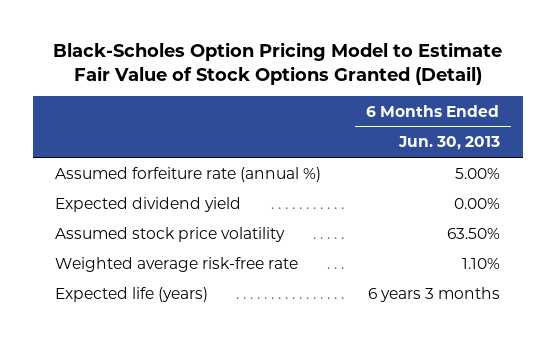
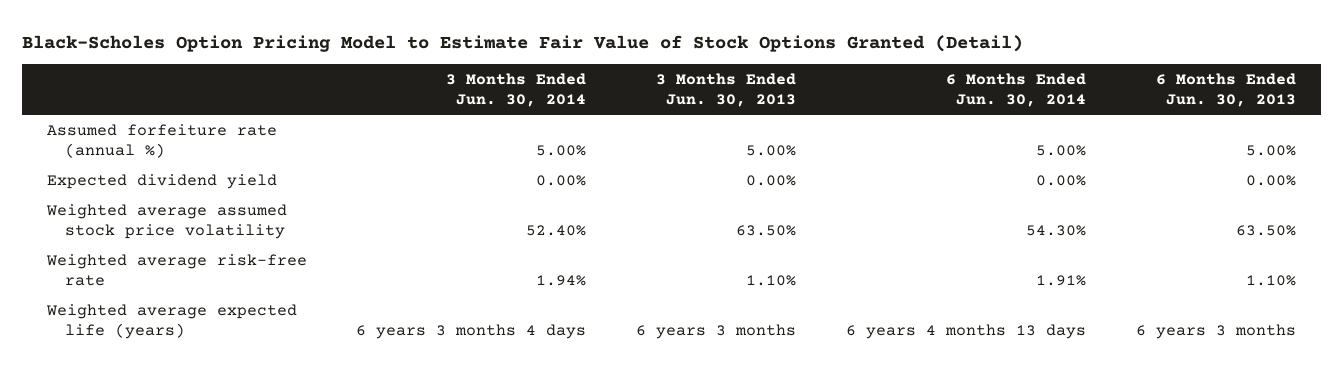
none -> [446,72,587,108] 3 Months Ended Jun. 30, 2014
none -> [656,72,797,108] 3 Months Ended Jun. 30, 2013
none -> [946,72,1087,108] 6 Months Ended Jun. 30, 2014
[55,226,286,242] Assumed stock price volatility -> [45,203,287,239] Weighted average assumed stock price volatility
[55,286,209,302] Expected life (years) -> [45,303,297,339] Weighted average expected life (years)

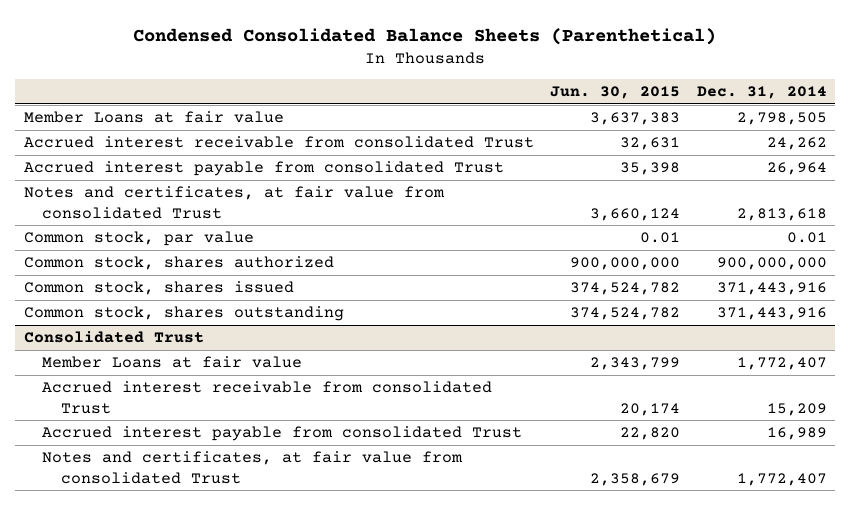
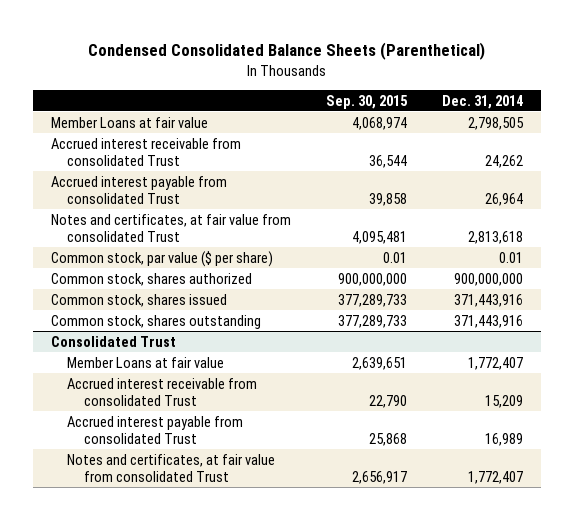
[550,86,681,100] Jun. 30, 2015 -> none
none -> [326,94,409,109] Sep. 30, 2015
[23,231,254,247] Common stock, par value -> [51,250,274,267] Common stock, par value ($ per share)

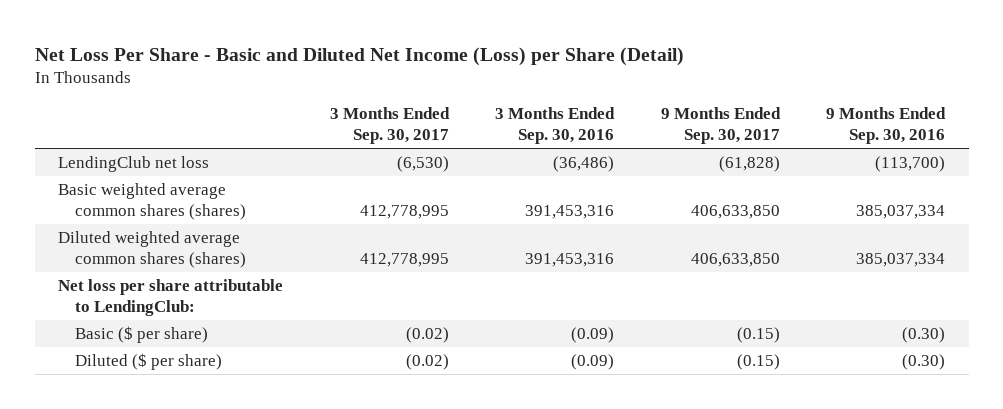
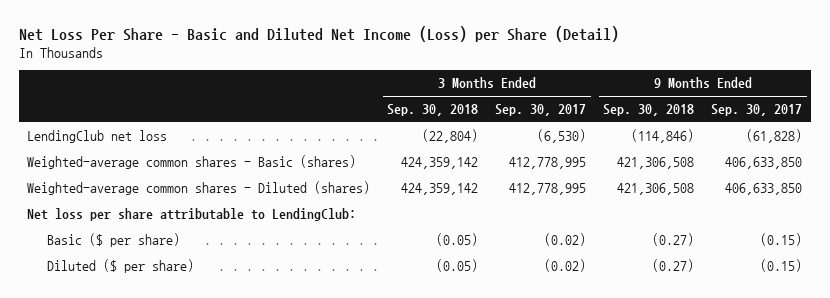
[495,107,616,144] 3 Months Ended Sep. 30, 2016 -> none
[826,107,947,144] 9 Months Ended Sep. 30, 2016 -> none
none -> [387,104,479,117] Sep. 30, 2018
none -> [603,104,695,117] Sep. 30, 2018
[57,183,246,220] Basic weighted average common shares (shares) -> [27,155,357,170] Weighted-average common shares - Basic (shares)
[57,231,246,268] Diluted weighted average common shares (shares) -> [27,181,371,196] Weighted-average common shares - Diluted (shares)

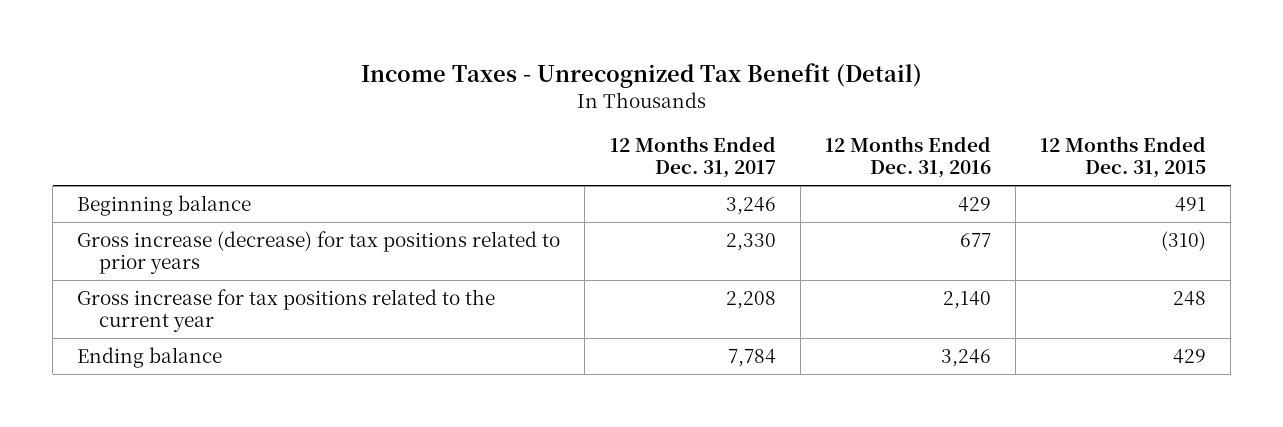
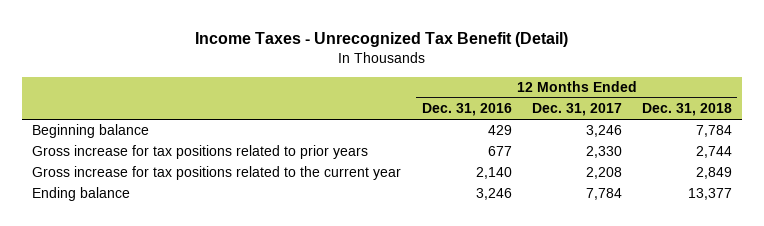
[1039,135,1206,179] 12 Months Ended Dec. 31, 2015 -> none
none -> [641,103,732,117] Dec. 31, 2018
[77,230,561,275] Gross increase (decrease) for tax positions related to prior years -> [32,145,369,160] Gross increase for tax positions related to prior years

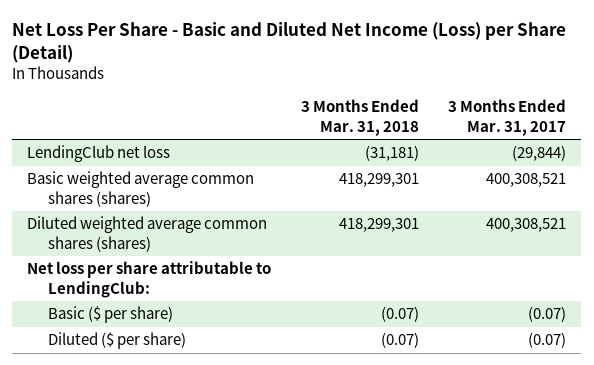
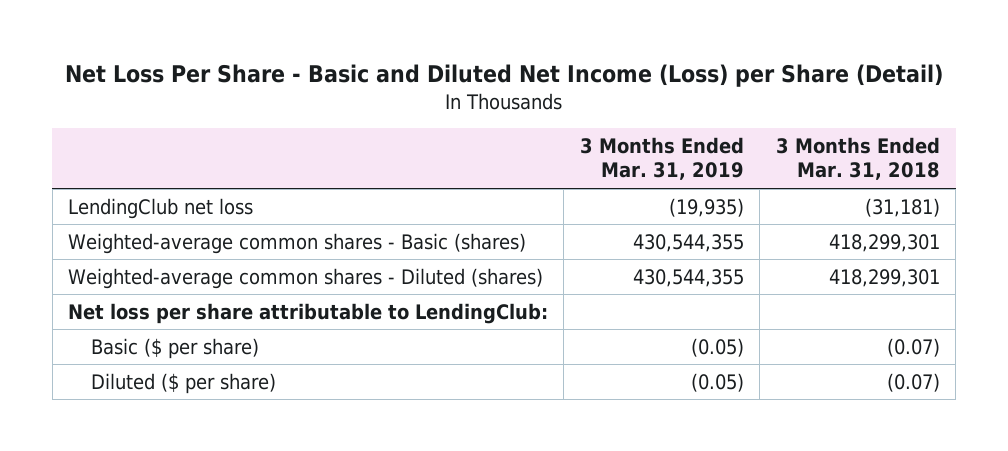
[448,99,567,136] 3 Months Ended Mar. 31, 2017 -> none
none -> [579,137,744,181] 3 Months Ended Mar. 31, 2019
[27,171,255,207] Basic weighted average common shares (shares) -> [67,232,526,254] Weighted-average common shares - Basic (shares)
[27,216,268,252] Diluted weighted average common shares (shares) -> [67,267,543,289] Weighted-average common shares - Diluted (shares)

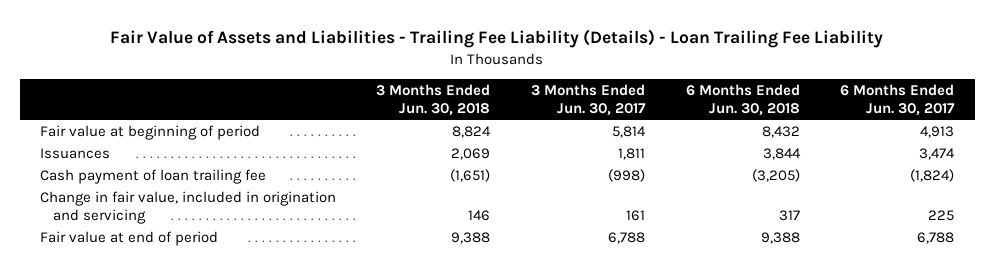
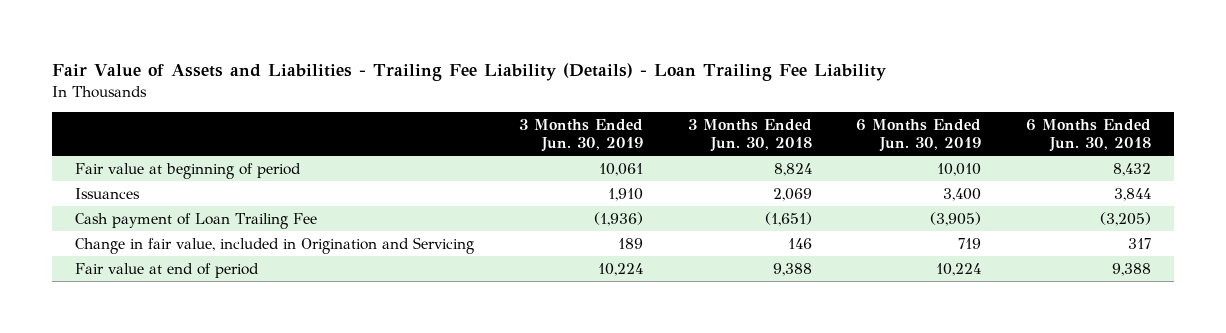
[531,83,647,116] 3 Months Ended Jun. 30, 2017 -> none
[840,83,956,116] 6 Months Ended Jun. 30, 2017 -> none
none -> [518,118,643,153] 3 Months Ended Jun. 30, 2019
none -> [856,118,982,153] 6 Months Ended Jun. 30, 2019
[39,168,266,184] Cash payment of loan trailing fee -> [74,212,317,229] Cash payment of Loan Trailing Fee
[39,190,336,224] Change in fair value, included in origination and servicing -> [74,236,474,254] Change in fair value, included in Origination and Servicing

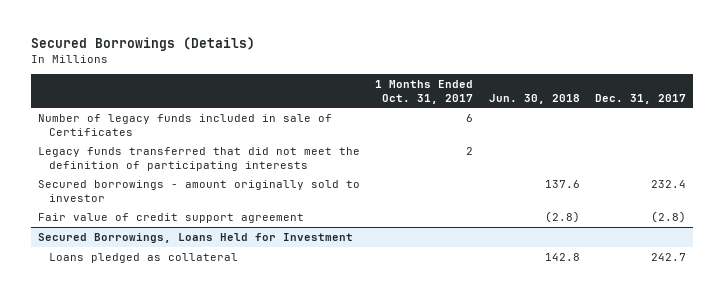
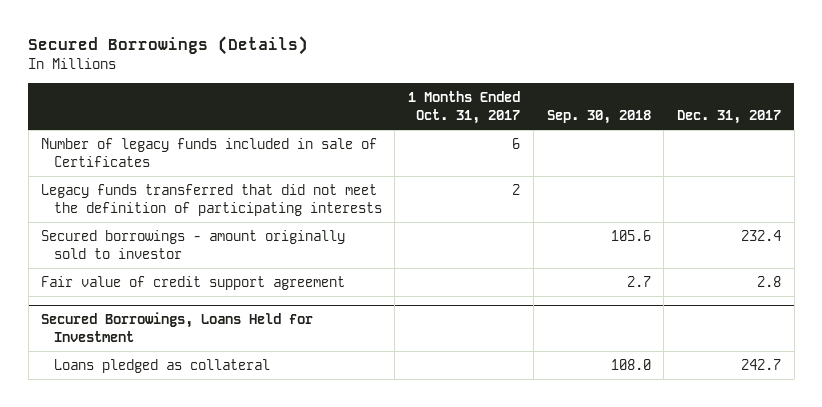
[488,93,580,104] Jun. 30, 2018 -> none
none -> [546,110,651,125] Sep. 30, 2018
[650,210,686,223] (2.8) -> [757,275,782,287] 2.8

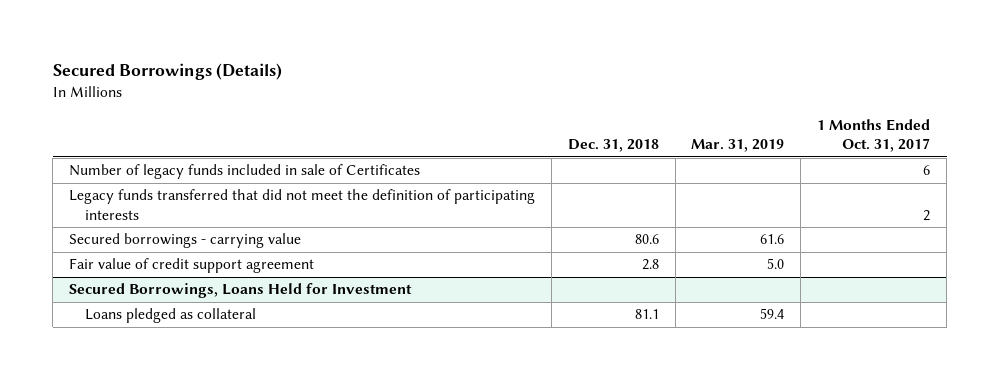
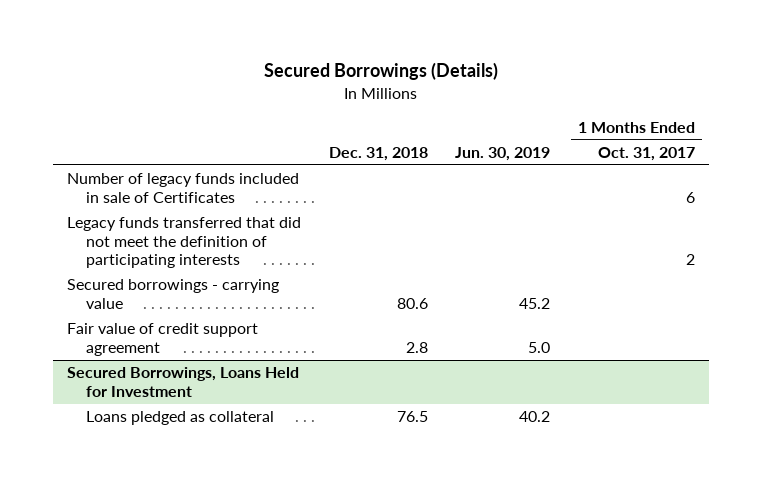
[691,139,785,153] Mar. 31, 2019 -> none
none -> [455,146,551,161] Jun. 30, 2019
[634,309,659,320] 81.1 -> [396,411,428,423] 76.5

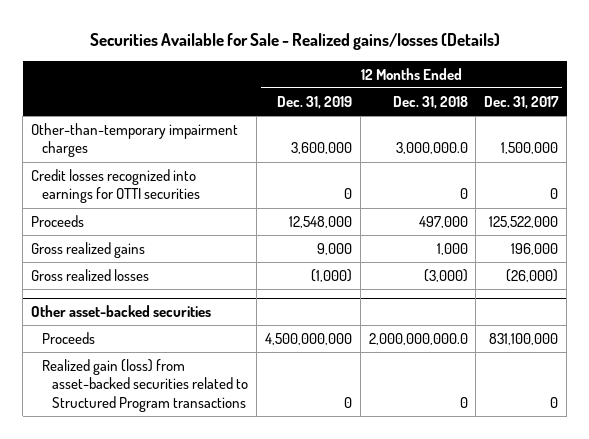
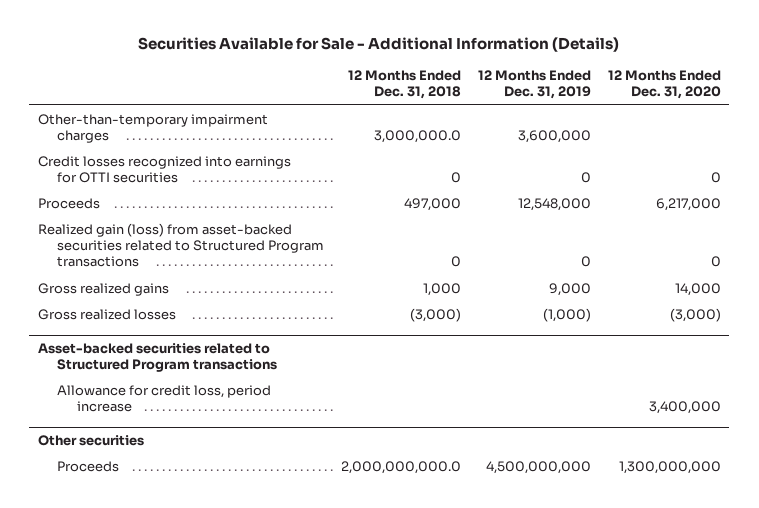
[89,32,500,50] Securities Available for Sale - Realized gains/losses (Details) -> [138,37,620,53] Securities Available for Sale - Additional Information (Details)
[484,96,560,110] Dec. 31, 2017 -> none
none -> [607,70,721,100] 12 Months Ended Dec. 31, 2020
none -> [37,222,325,268] Realized gain (loss) from asset-backed securities related to Structured Program transactions
none -> [37,342,278,373] Asset-backed securities related to Structured Program transactions
none -> [57,384,272,413] Allowance for credit loss, period increase
[30,305,211,318] Other asset-backed securities -> [37,434,144,446] Other securities
[41,359,249,412] Realized gain (loss) from asset-backed securities related to Structured Program transactions -> none

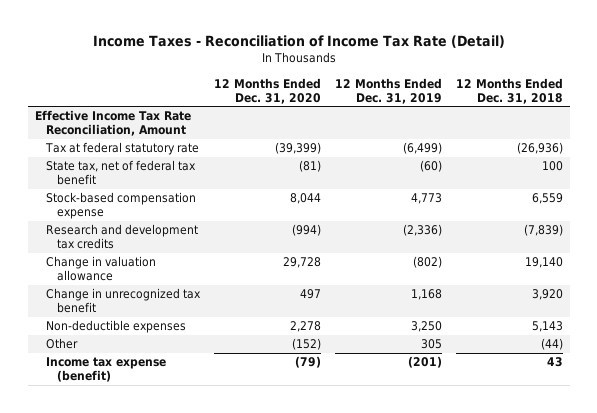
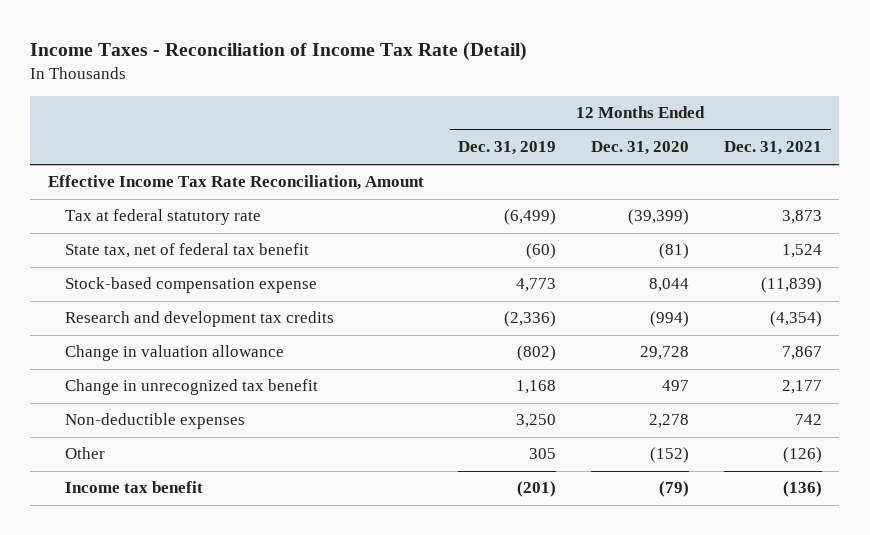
[455,77,563,104] 12 Months Ended Dec. 31, 2018 -> none
none -> [723,141,822,156] Dec. 31, 2021
[46,357,167,383] Income tax expense (benefit) -> [65,481,204,494] Income tax benefit

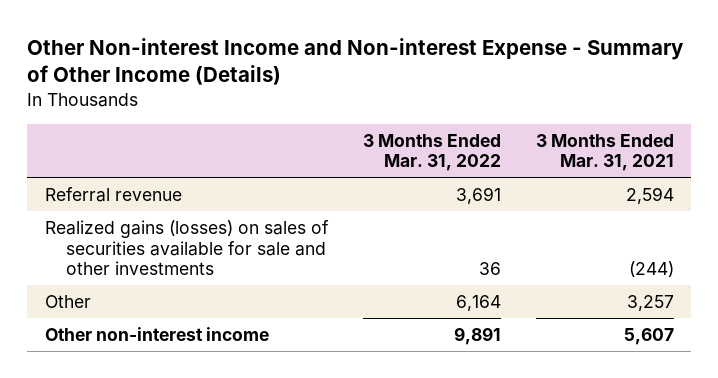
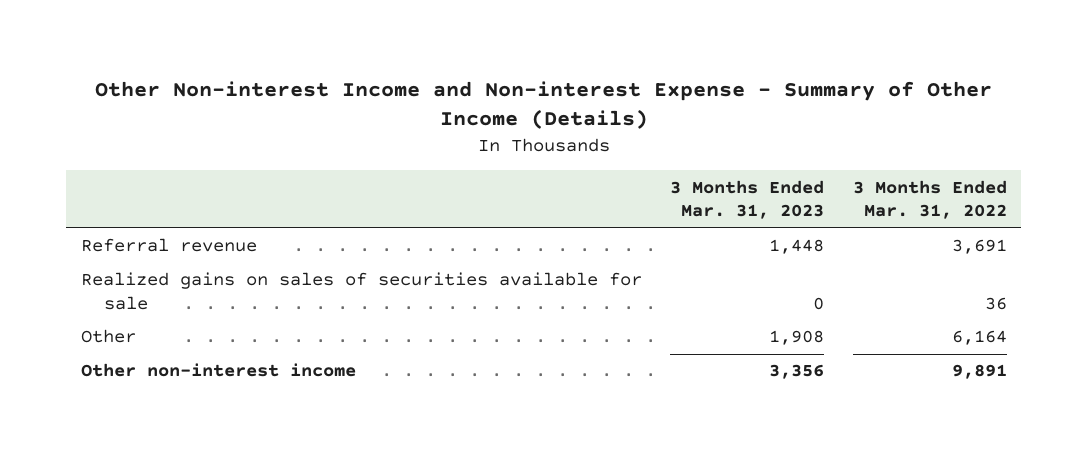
[535,133,674,172] 3 Months Ended Mar. 31, 2021 -> none
none -> [670,179,825,220] 3 Months Ended Mar. 31, 2023
[44,219,329,276] Realized gains (losses) on sales of securities available for sale and other investments -> [80,272,642,311] Realized gains on sales of securities available for sale

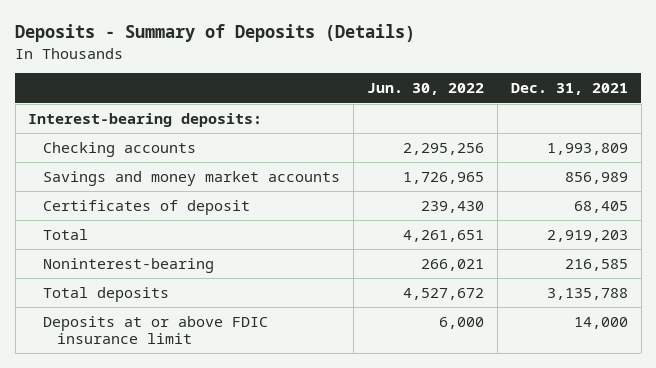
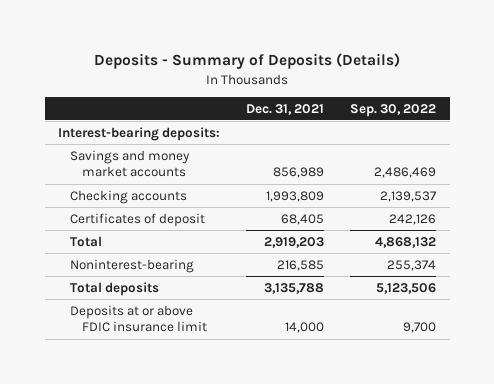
[366,83,484,96] Jun. 30, 2022 -> none
none -> [350,103,437,117] Sep. 30, 2022
[42,141,196,157] Checking accounts -> [69,189,187,204] Checking accounts

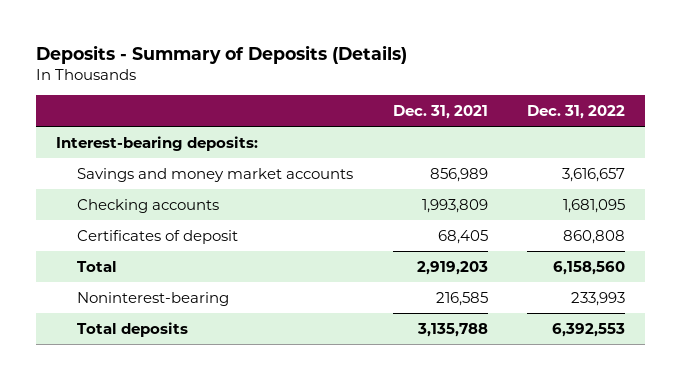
[350,103,437,117] Sep. 30, 2022 -> none
none -> [527,105,626,120] Dec. 31, 2022
[69,304,207,333] Deposits at or above FDIC insurance limit -> none

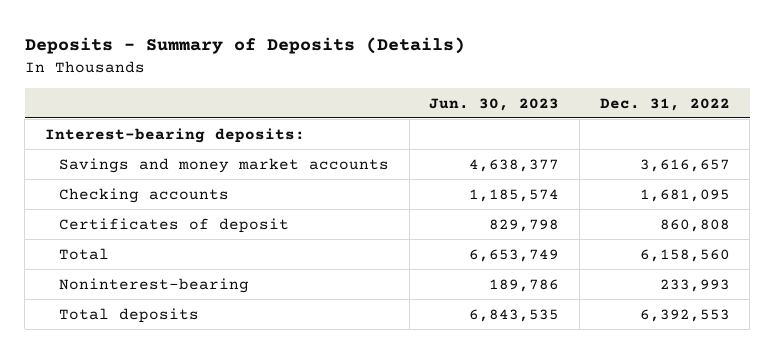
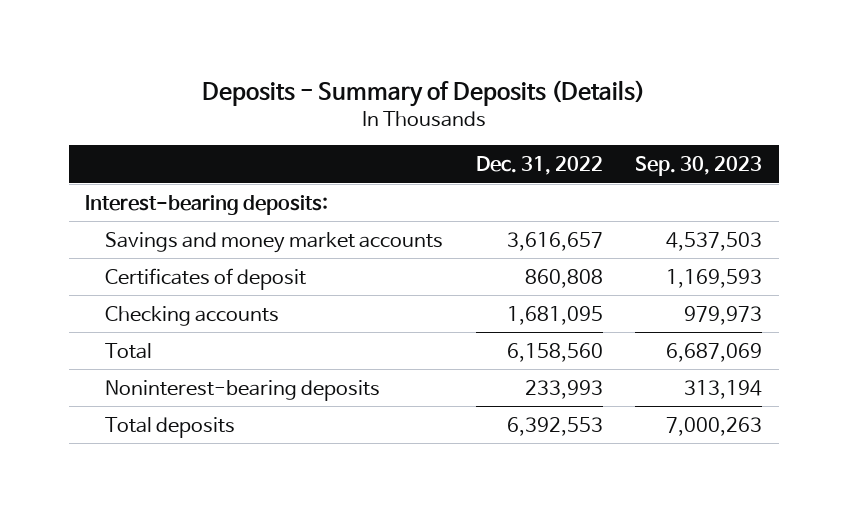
[429,97,560,111] Jun. 30, 2023 -> none
none -> [635,156,763,177] Sep. 30, 2023
[59,187,230,203] Checking accounts -> [105,305,280,326] Checking accounts
[59,277,250,293] Noninterest-bearing -> [105,379,381,401] Noninterest-bearing deposits

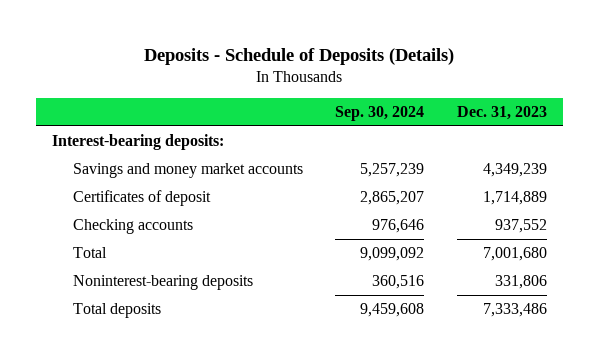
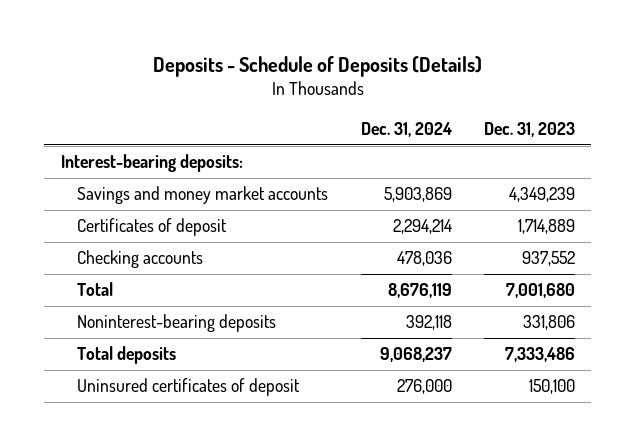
[335,106,425,122] Sep. 30, 2024 -> none
none -> [360,121,452,137] Dec. 31, 2024
none -> [77,378,301,397] Uninsured certificates of deposit

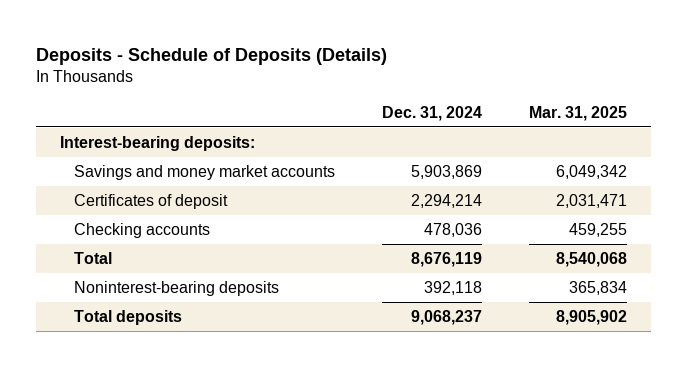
[483,121,575,137] Dec. 31, 2023 -> none
none -> [529,105,628,121] Mar. 31, 2025
[77,378,301,397] Uninsured certificates of deposit -> none

